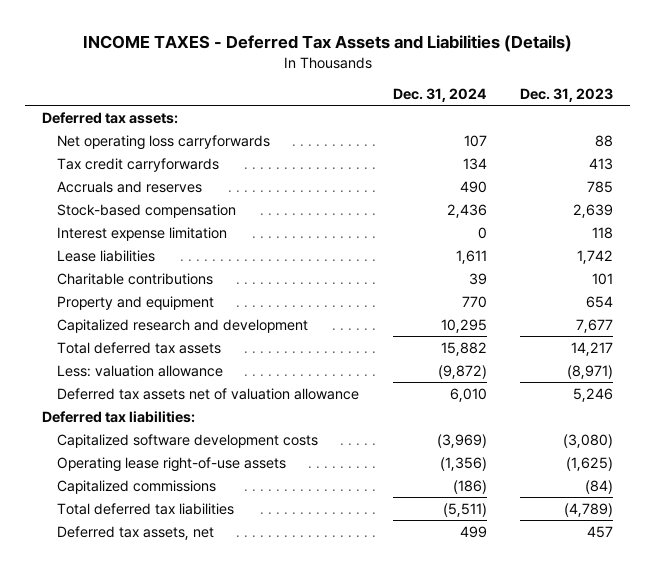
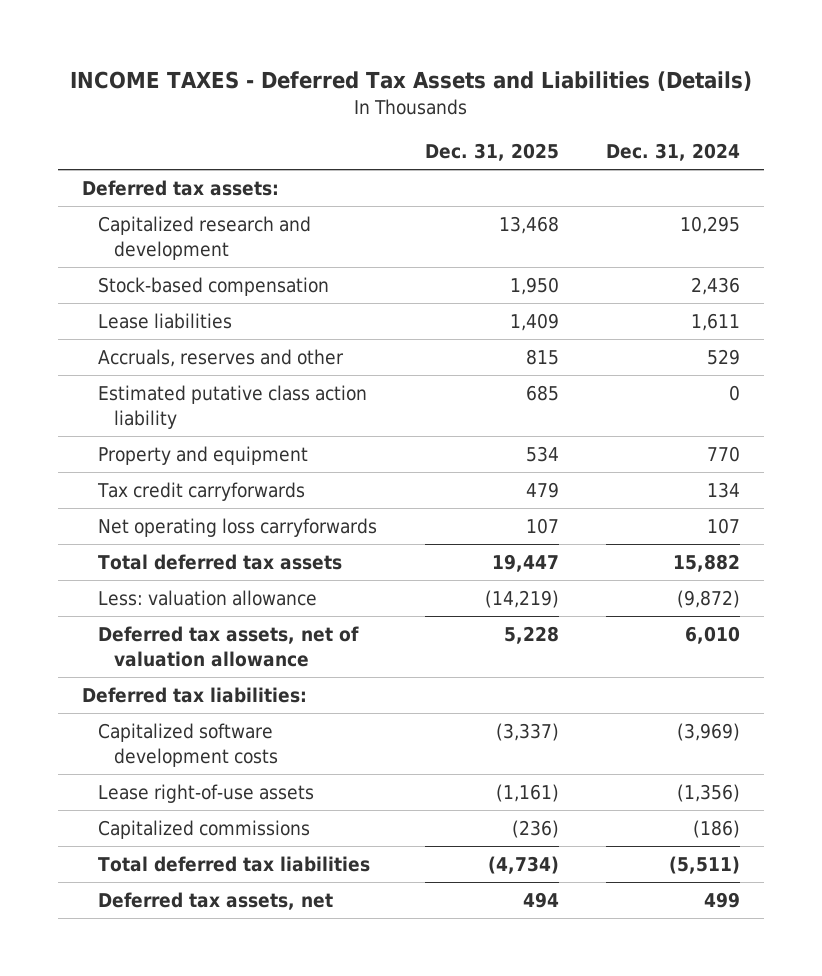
[520,88,614,103] Dec. 31, 2023 -> none
none -> [424,143,559,162] Dec. 31, 2025
[57,180,203,193] Accruals and reserves -> none
[57,318,309,333] Capitalized research and development -> [97,215,311,260] Capitalized research and development
[57,226,228,241] Interest expense limitation -> none
[57,272,214,285] Charitable contributions -> none
none -> [97,348,344,367] Accruals, reserves and other
none -> [97,384,367,429] Estimated putative class action liability
[57,157,220,172] Tax credit carryforwards -> [96,481,305,501] Tax credit carryforwards
[57,134,271,150] Net operating loss carryforwards -> [97,517,377,537] Net operating loss carryforwards
[57,387,360,400] Deferred tax assets net of valuation allowance -> [97,625,359,667] Deferred tax assets, net of valuation allowance
[57,456,287,472] Operating lease right-of-use assets -> [97,783,314,803] Lease right-of-use assets

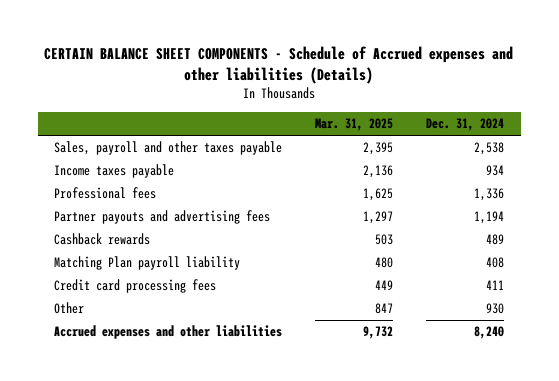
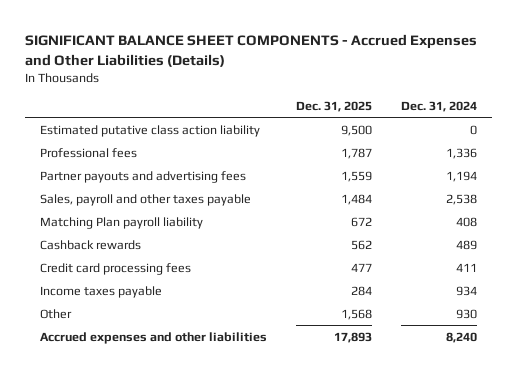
[44,45,514,84] CERTAIN BALANCE SHEET COMPONENTS - Schedule of Accrued expenses and other liabilities (Details) -> [25,33,478,67] SIGNIFICANT BALANCE SHEET COMPONENTS - Accrued Expenses and Other Liabilities (Details)
[315,118,394,132] Mar. 31, 2025 -> none
none -> [296,100,373,112] Dec. 31, 2025
none -> [39,124,260,137] Estimated putative class action liability
[54,141,283,156] Sales, payroll and other taxes payable -> [39,193,251,206] Sales, payroll and other taxes payable
[54,233,151,246] Cashback rewards -> [39,239,141,250] Cashback rewards
[54,164,175,179] Income taxes payable -> [39,285,162,298] Income taxes payable

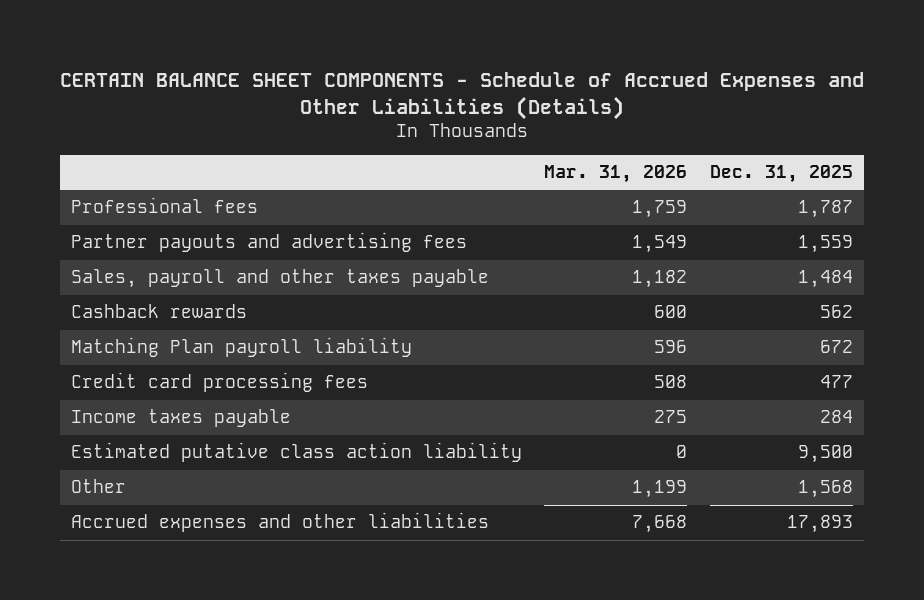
[25,33,478,67] SIGNIFICANT BALANCE SHEET COMPONENTS - Accrued Expenses and Other Liabilities (Details) -> [59,71,864,120] CERTAIN BALANCE SHEET COMPONENTS - Schedule of Accrued Expenses and Other Liabilities (Details)
[401,100,478,112] Dec. 31, 2024 -> none
none -> [544,164,688,183] Mar. 31, 2026
[39,216,203,229] Matching Plan payroll liability -> [70,337,412,358] Matching Plan payroll liability
[39,124,260,137] Estimated putative class action liability -> [70,442,522,463] Estimated putative class action liability

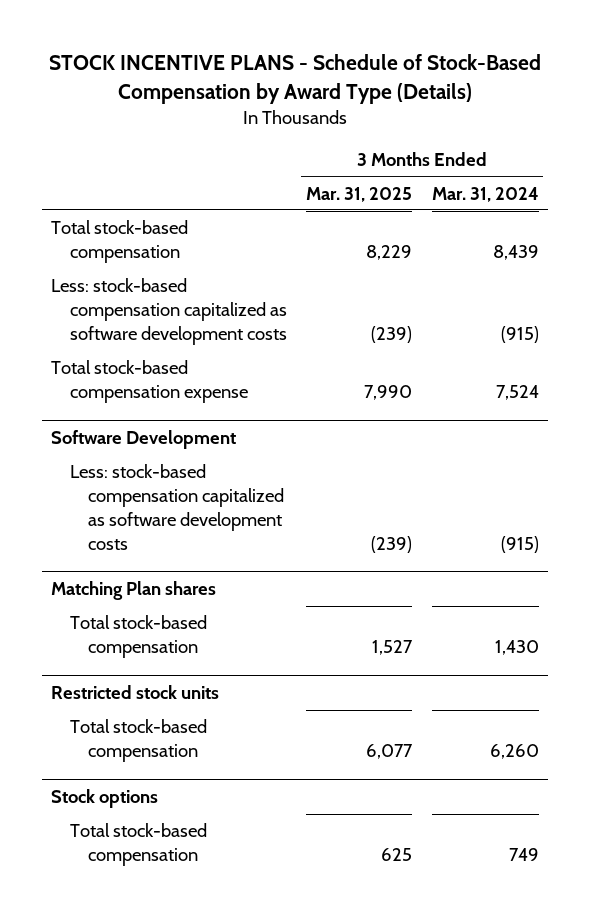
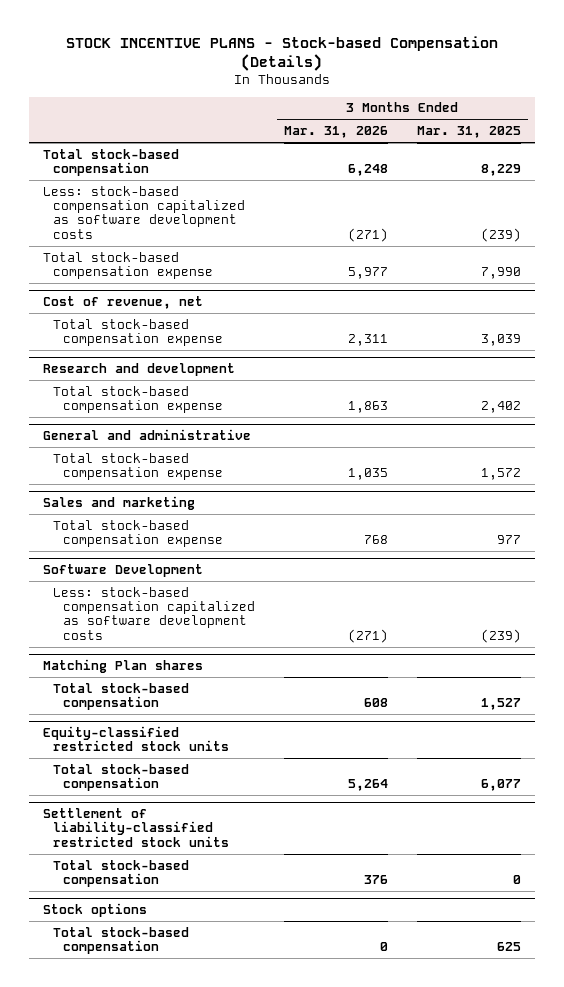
[49,54,542,104] STOCK INCENTIVE PLANS - Schedule of Stock-Based Compensation by Award Type (Details) -> [65,36,498,72] STOCK INCENTIVE PLANS - Stock-based Compensation (Details)
[431,186,539,202] Mar. 31, 2024 -> none
none -> [283,126,388,139] Mar. 31, 2026
none -> [43,295,204,309] Cost of revenue, net
none -> [53,318,223,347] Total stock-based compensation expense
none -> [43,362,236,376] Research and development
none -> [53,385,223,414] Total stock-based compensation expense
none -> [43,428,252,440] General and administrative
none -> [53,452,223,481] Total stock-based compensation expense
none -> [43,495,196,510] Sales and marketing
none -> [53,519,223,548] Total stock-based compensation expense
[51,685,220,700] Restricted stock units -> [43,725,230,752] Equity-classified restricted stock units
none -> [43,807,230,847] Settlement of liability-classified restricted stock units
none -> [53,859,190,888] Total stock-based compensation

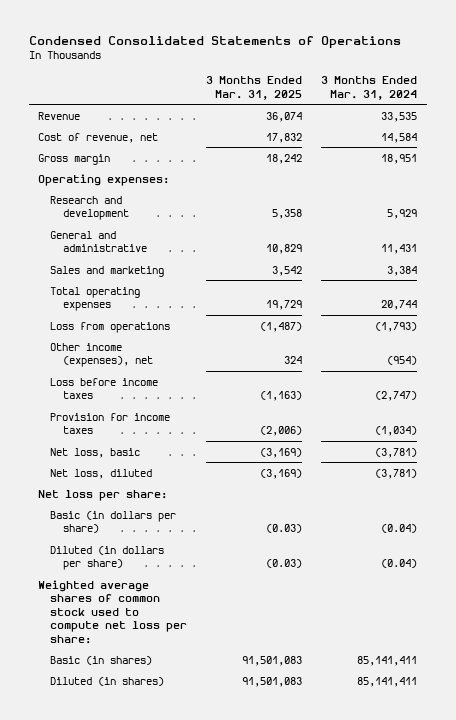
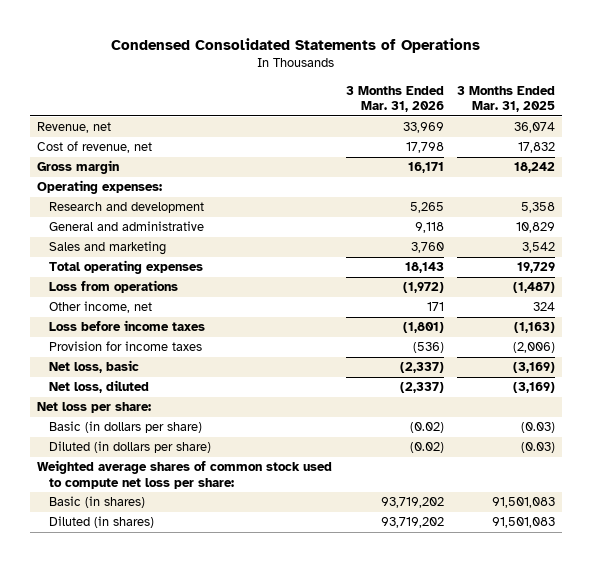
[321,76,418,100] 3 Months Ended Mar. 31, 2024 -> none
none -> [345,85,444,113] 3 Months Ended Mar. 31, 2026
[38,111,81,120] Revenue -> [36,122,111,134] Revenue, net
[50,342,153,368] Other income (expenses), net -> [49,301,153,314] Other income, net

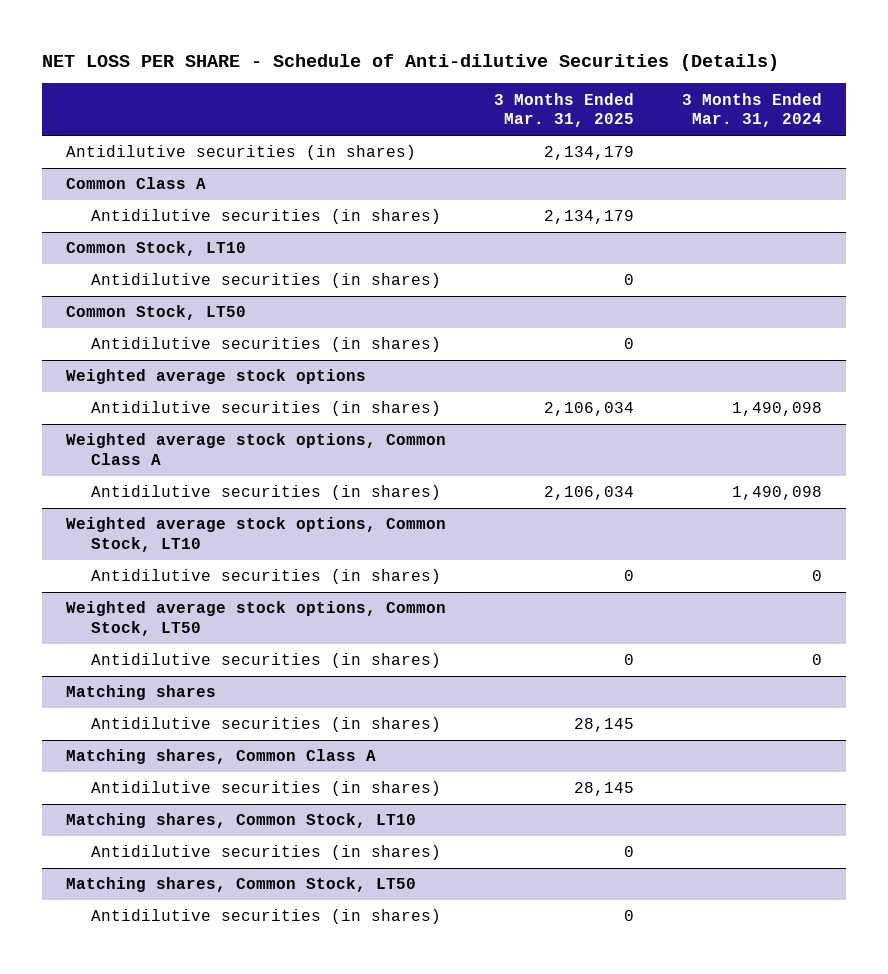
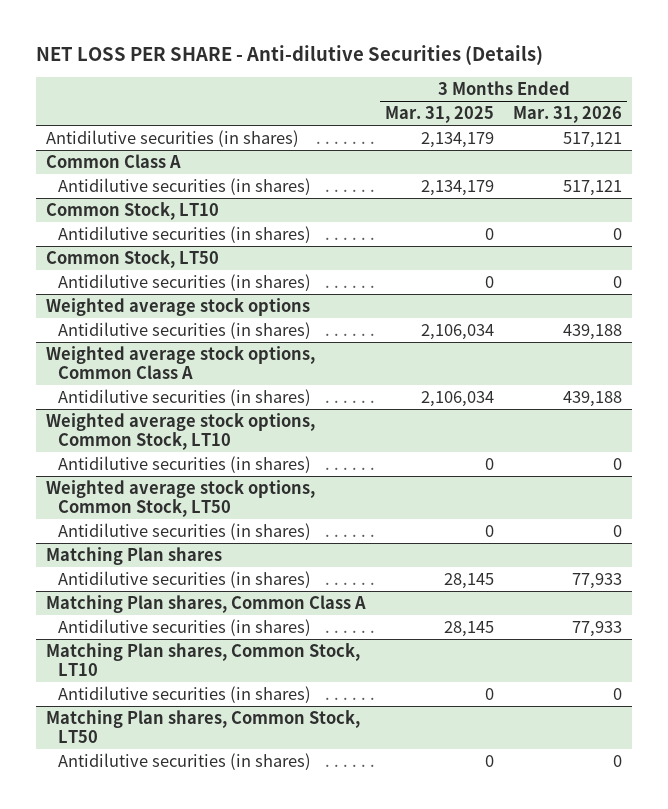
[41,54,779,72] NET LOSS PER SHARE - Schedule of Anti-dilutive Securities (Details) -> [35,45,543,66] NET LOSS PER SHARE - Anti-dilutive Securities (Details)
[681,92,822,128] 3 Months Ended Mar. 31, 2024 -> none
none -> [513,106,623,124] Mar. 31, 2026
[65,685,216,701] Matching shares -> [45,546,222,565] Matching Plan shares
[65,749,376,765] Matching shares, Common Class A -> [45,594,366,613] Matching Plan shares, Common Class A
[65,813,416,829] Matching shares, Common Stock, LT10 -> [45,642,360,676] Matching Plan shares, Common Stock, LT10
[65,877,416,893] Matching shares, Common Stock, LT50 -> [45,709,360,743] Matching Plan shares, Common Stock, LT50

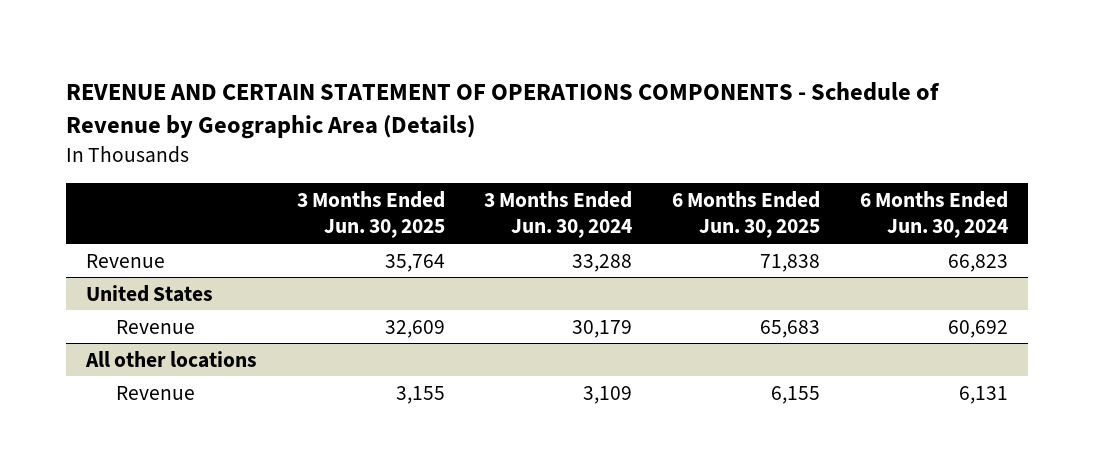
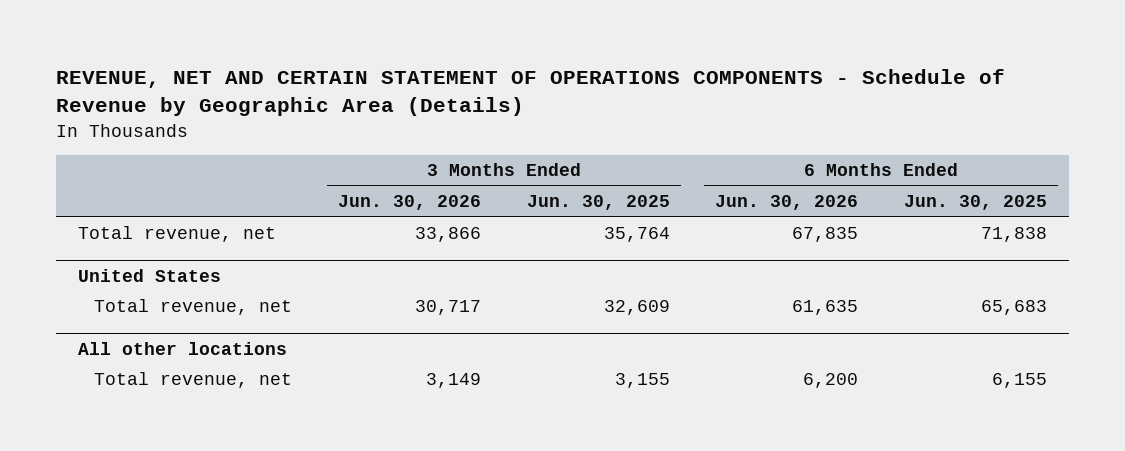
[66,81,941,139] REVENUE AND CERTAIN STATEMENT OF OPERATIONS COMPONENTS - Schedule of Revenue by Geographic Area (Details) -> [55,68,1005,117] REVENUE, NET AND CERTAIN STATEMENT OF OPERATIONS COMPONENTS - Schedule of Revenue by Geographic Area (Details)
[484,191,633,239] 3 Months Ended Jun. 30, 2024 -> none
[859,191,1008,239] 6 Months Ended Jun. 30, 2024 -> none
none -> [337,195,481,211] Jun. 30, 2026
none -> [715,195,859,211] Jun. 30, 2026
[86,253,166,268] Revenue -> [78,226,277,243] Total revenue, net
[116,319,196,334] Revenue -> [94,299,293,316] Total revenue, net
[116,385,196,400] Revenue -> [94,372,293,389] Total revenue, net

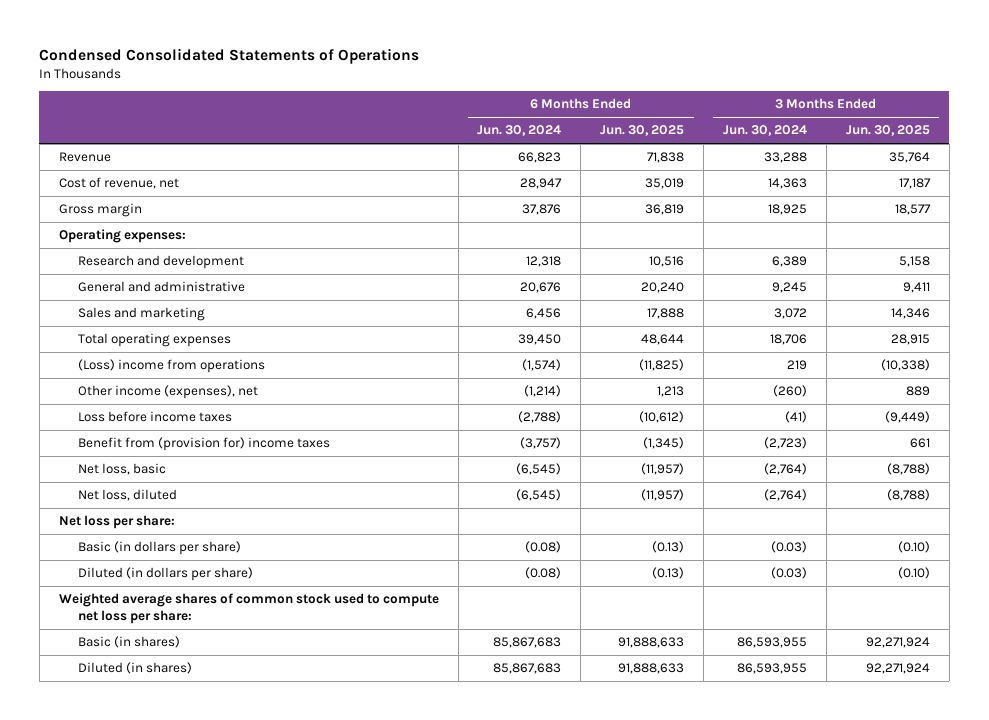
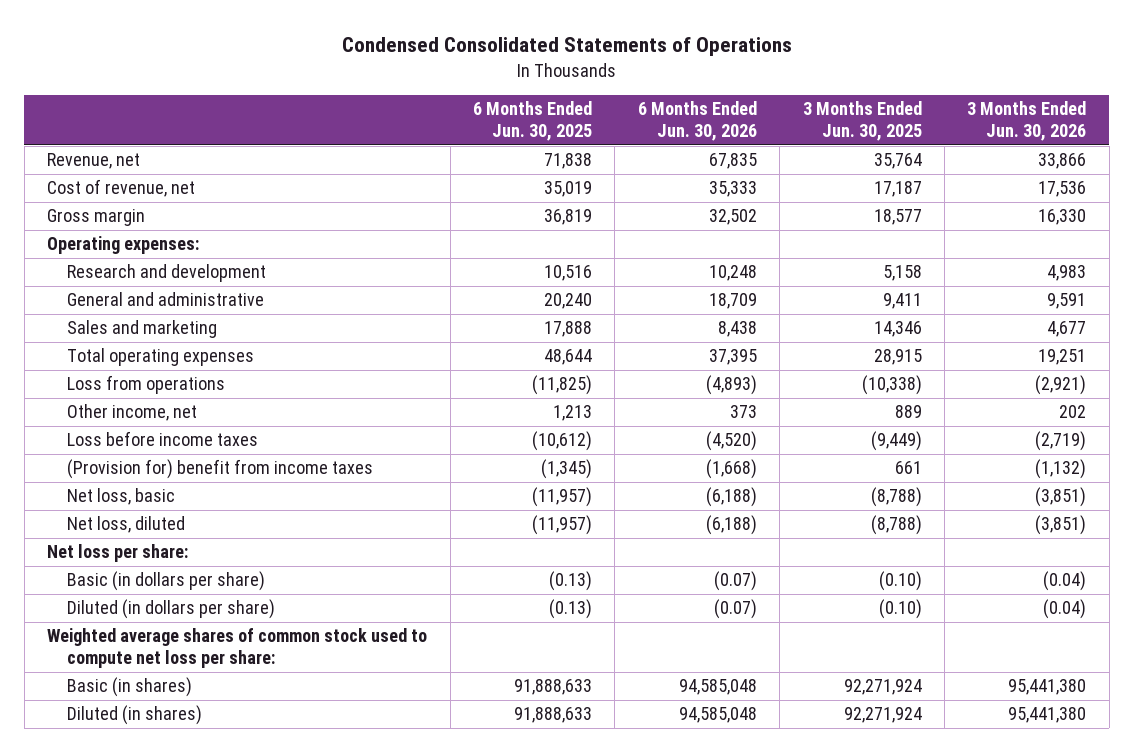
[477,125,562,137] Jun. 30, 2024 -> none
[723,125,808,137] Jun. 30, 2024 -> none
none -> [637,101,757,142] 6 Months Ended Jun. 30, 2026
none -> [967,101,1087,142] 3 Months Ended Jun. 30, 2026
[58,152,111,163] Revenue -> [47,153,141,170] Revenue, net
[77,359,265,374] (Loss) income from operations -> [66,375,225,395] Loss from operations
[77,385,258,400] Other income (expenses), net -> [66,404,197,422] Other income, net
[77,437,330,452] Benefit from (provision for) income taxes -> [66,459,373,480] (Provision for) benefit from income taxes

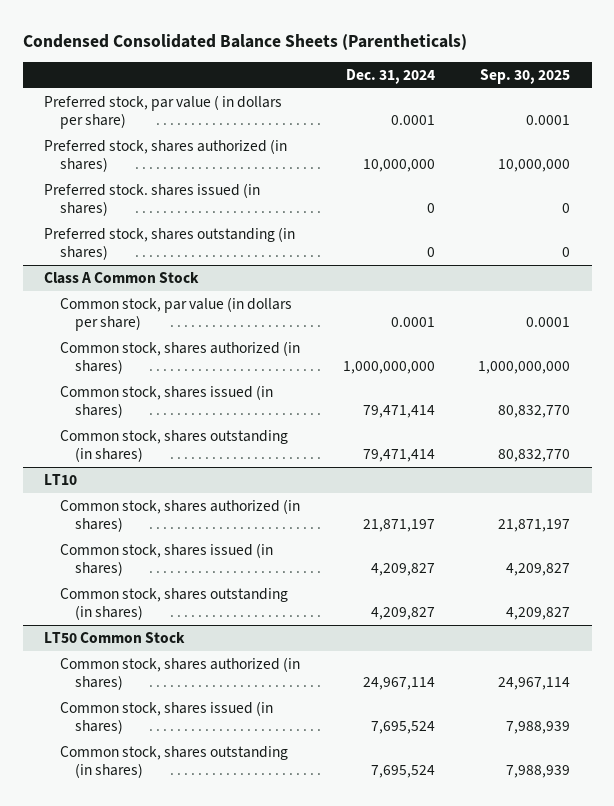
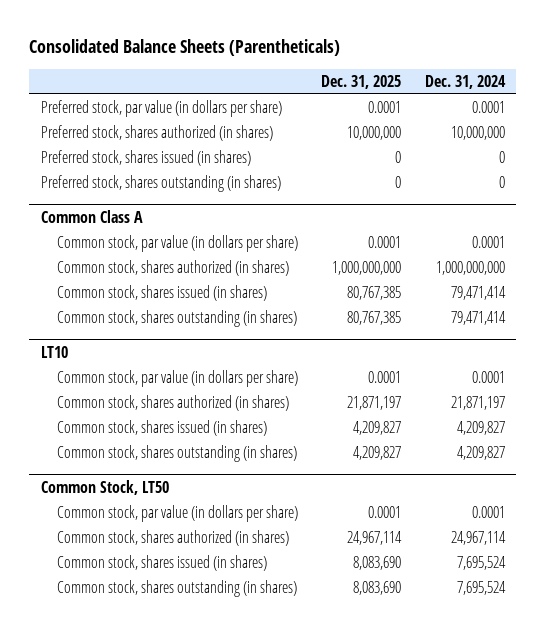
[22,33,467,50] Condensed Consolidated Balance Sheets (Parentheticals) -> [28,39,340,57] Consolidated Balance Sheets (Parentheticals)
[479,68,570,84] Sep. 30, 2025 -> none
none -> [321,74,402,89] Dec. 31, 2025
[44,94,283,129] Preferred stock, par value ( in dollars per share) -> [40,99,282,117] Preferred stock, par value (in dollars per share)
[44,182,261,216] Preferred stock. shares issued (in shares) -> [40,149,251,166] Preferred stock, shares issued (in shares)
[44,271,200,284] Class A Common Stock -> [40,209,143,223] Common Class A
none -> [57,369,299,387] Common stock, par value (in dollars per share)
[44,631,186,643] LT50 Common Stock -> [40,479,169,495] Common Stock, LT50
none -> [57,504,299,522] Common stock, par value (in dollars per share)

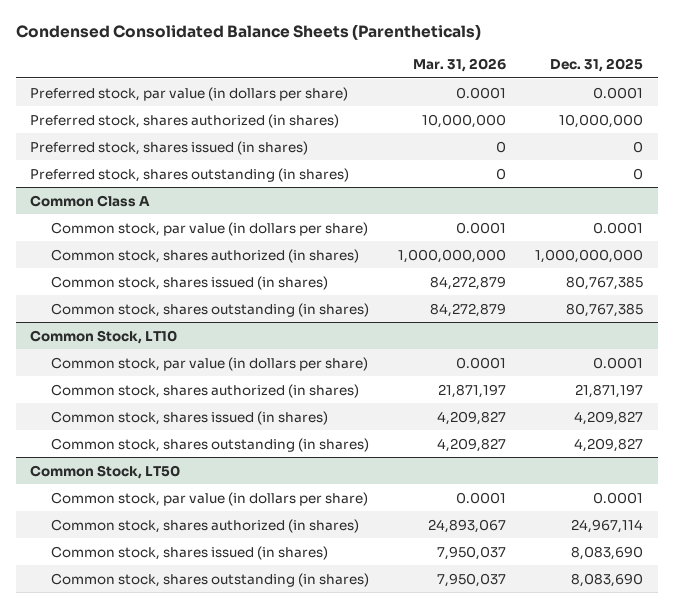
[28,39,340,57] Consolidated Balance Sheets (Parentheticals) -> [15,24,481,41] Condensed Consolidated Balance Sheets (Parentheticals)
[424,74,506,89] Dec. 31, 2024 -> none
none -> [413,58,507,73] Mar. 31, 2026
[40,345,68,358] LT10 -> [30,329,178,344] Common Stock, LT10

